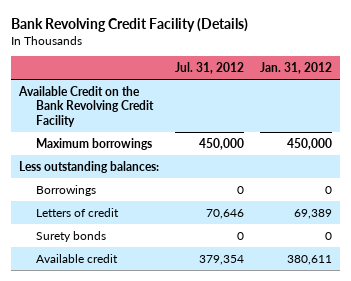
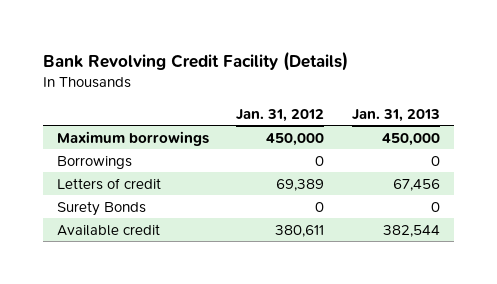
[175,62,245,75] Jul. 31, 2012 -> none
none -> [351,108,440,122] Jan. 31, 2013
[18,85,154,127] Available Credit on the Bank Revolving Credit Facility -> none
[19,160,160,173] Less outstanding balances: -> none
[35,230,106,242] Surety bonds -> [57,200,147,216] Surety Bonds

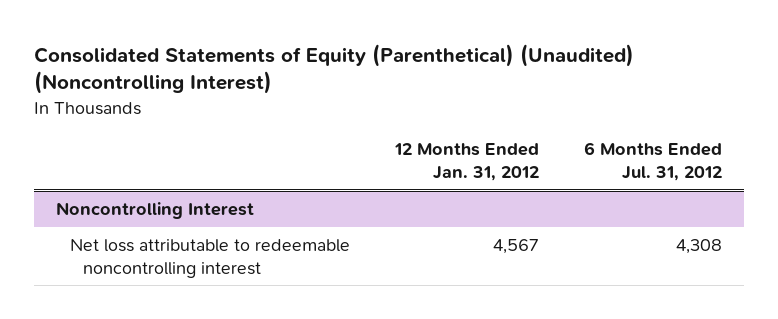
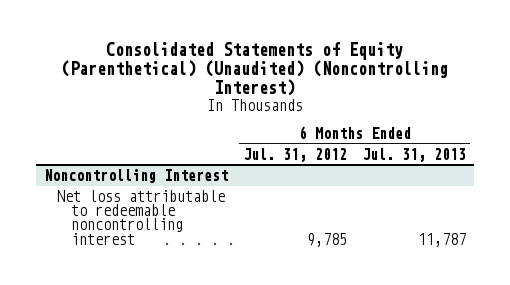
[393,143,539,182] 12 Months Ended Jan. 31, 2012 -> none
none -> [362,147,467,162] Jul. 31, 2013
[675,239,722,255] 4,308 -> [307,232,348,247] 9,785

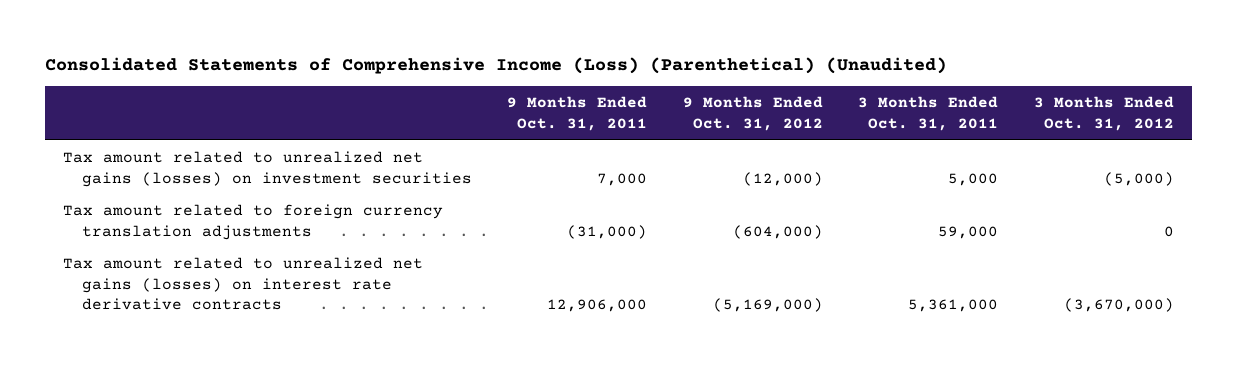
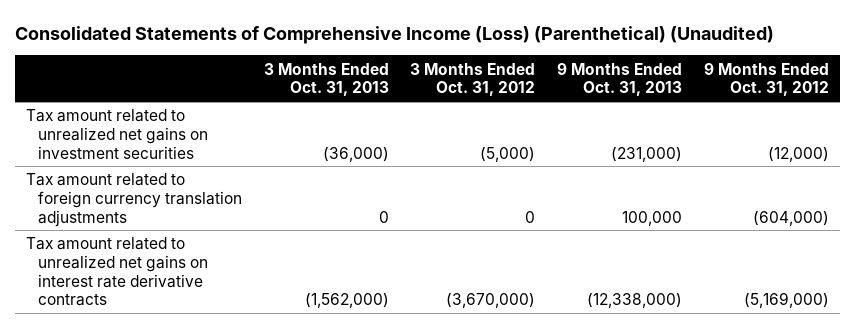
[507,96,648,131] 9 Months Ended Oct. 31, 2011 -> none
[858,96,999,131] 3 Months Ended Oct. 31, 2011 -> none
none -> [263,62,389,97] 3 Months Ended Oct. 31, 2013
none -> [557,62,683,97] 9 Months Ended Oct. 31, 2013
[62,151,472,187] Tax amount related to unrealized net gains (losses) on investment securities -> [26,109,209,159] Tax amount related to unrealized net gains on investment securities
[62,257,423,310] Tax amount related to unrealized net gains (losses) on interest rate derivative contracts -> [26,237,209,307] Tax amount related to unrealized net gains on interest rate derivative contracts

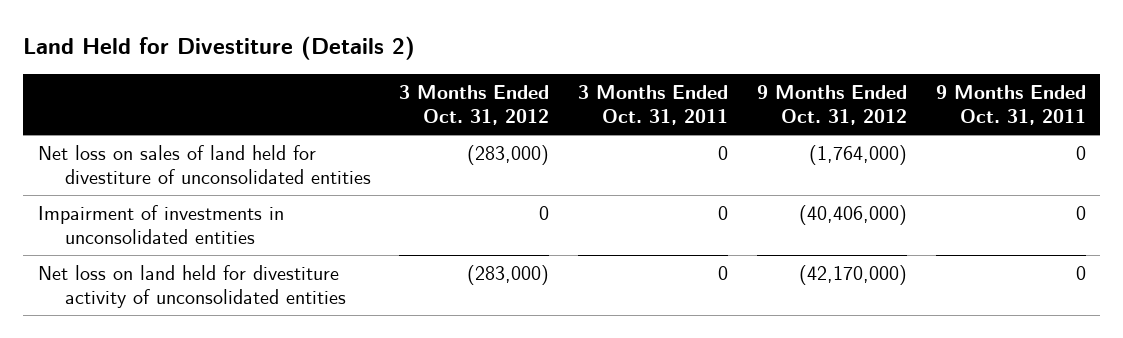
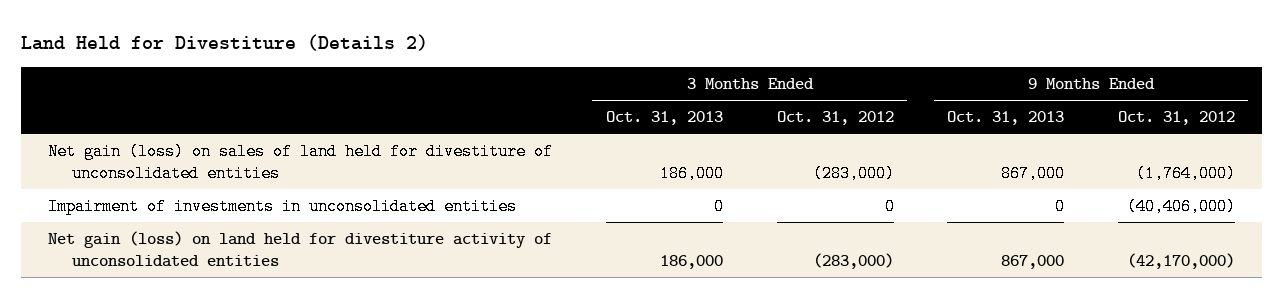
[578,85,729,126] 3 Months Ended Oct. 31, 2011 -> none
[935,85,1086,126] 9 Months Ended Oct. 31, 2011 -> none
none -> [605,111,723,126] Oct. 31, 2013
none -> [947,111,1065,126] Oct. 31, 2013
[37,145,371,184] Net loss on sales of land held for divestiture of unconsolidated entities -> [48,143,554,182] Net gain (loss) on sales of land held for divestiture of unconsolidated entities
[37,265,346,308] Net loss on land held for divestiture activity of unconsolidated entities -> [48,231,553,267] Net gain (loss) on land held for divestiture activity of unconsolidated entities

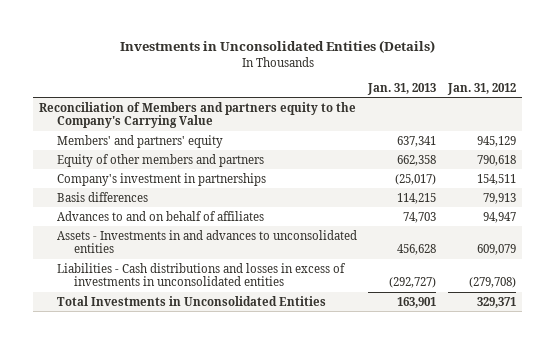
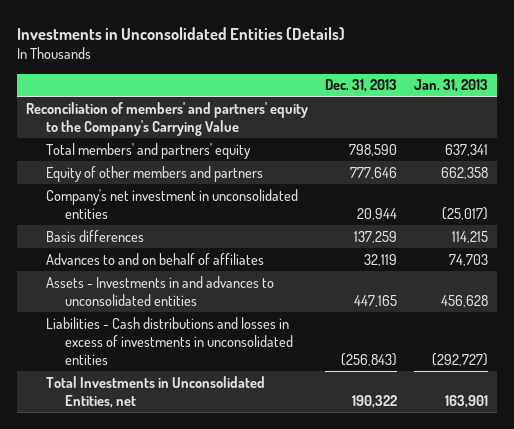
[447,82,517,95] Jan. 31, 2012 -> none
none -> [325,79,398,93] Dec. 31, 2013
[39,101,357,129] Reconciliation of Members and partners equity to the Company's Carrying Value -> [26,101,309,136] Reconciliation of members' and partners' equity to the Company's Carrying Value
[56,134,223,148] Members' and partners' equity -> [45,142,251,159] Total members' and partners' equity
[56,172,266,186] Company's investment in partnerships -> [45,188,298,219] Company's net investment in unconsolidated entities
[56,295,326,306] Total Investments in Unconsolidated Entities -> [45,375,265,408] Total Investments in Unconsolidated Entities, net

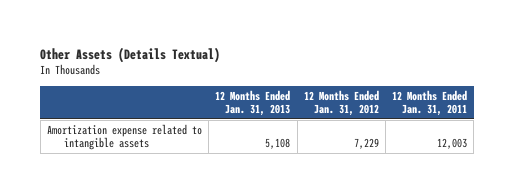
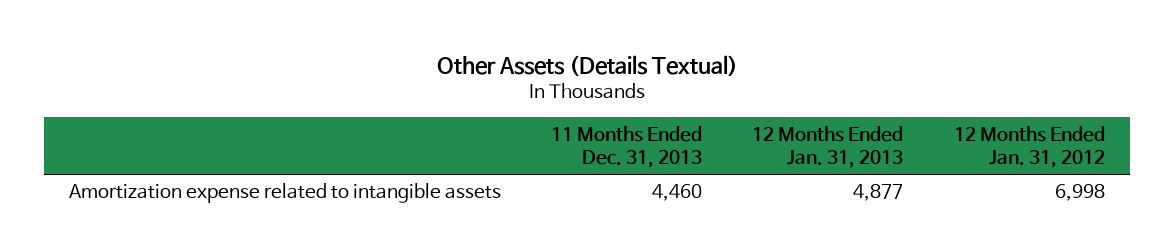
[391,89,467,117] 12 Months Ended Jan. 31, 2011 -> none
none -> [551,125,703,169] 11 Months Ended Dec. 31, 2013
[265,138,291,150] 5,108 -> [853,184,904,202] 4,877
[353,138,379,150] 7,229 -> [1054,184,1105,202] 6,998

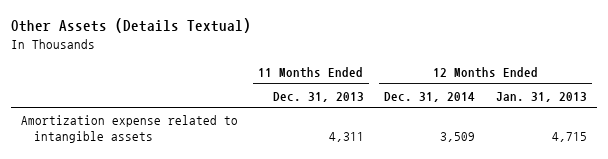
[953,125,1105,169] 12 Months Ended Jan. 31, 2012 -> none
none -> [384,91,476,102] Dec. 31, 2014
[652,184,703,202] 4,460 -> [328,132,364,143] 4,311
[853,184,904,202] 4,877 -> [552,132,588,143] 4,715

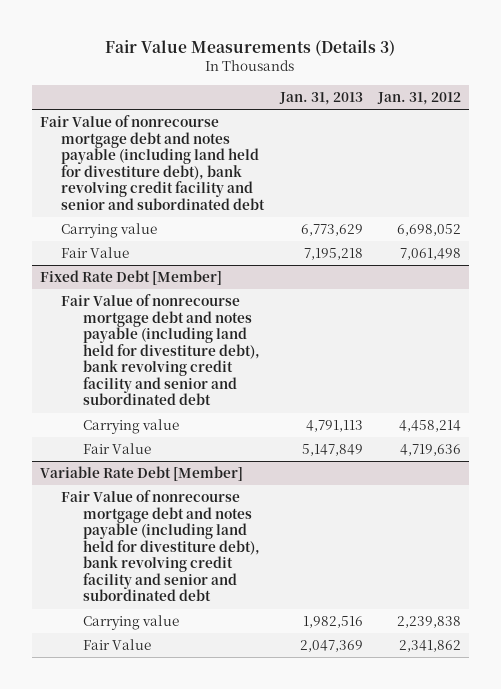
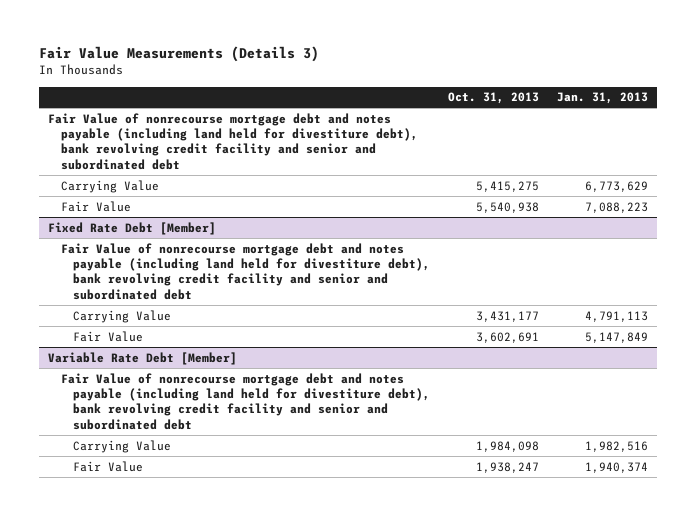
[376,91,461,105] Jan. 31, 2012 -> none
none -> [448,92,540,105] Oct. 31, 2013
[61,223,158,239] Carrying value -> [60,179,159,193] Carrying Value
[303,248,363,261] 7,195,218 -> [584,201,648,213] 7,088,223
[82,419,179,435] Carrying value -> [73,309,172,323] Carrying Value
[82,615,179,631] Carrying value -> [73,439,172,453] Carrying Value
[299,640,363,653] 2,047,369 -> [584,461,648,473] 1,940,374

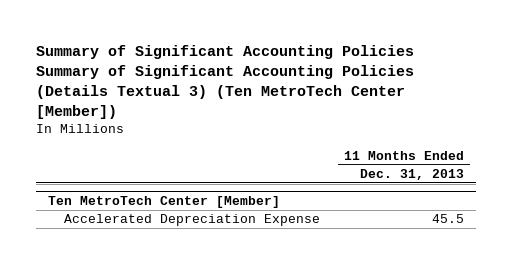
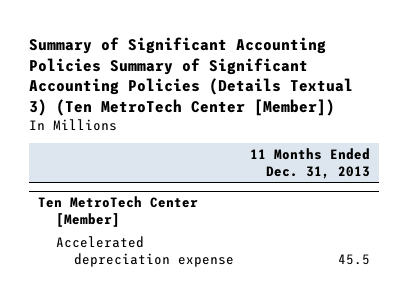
[63,214,320,227] Accelerated Depreciation Expense -> [55,235,234,267] Accelerated depreciation expense

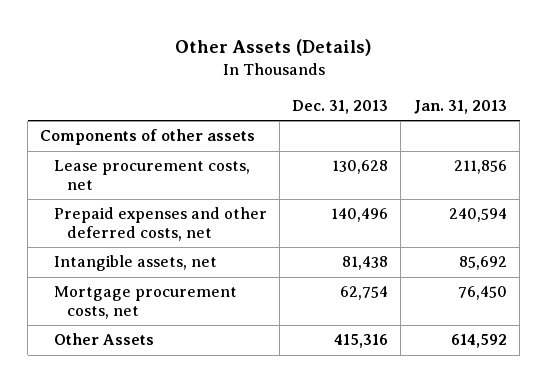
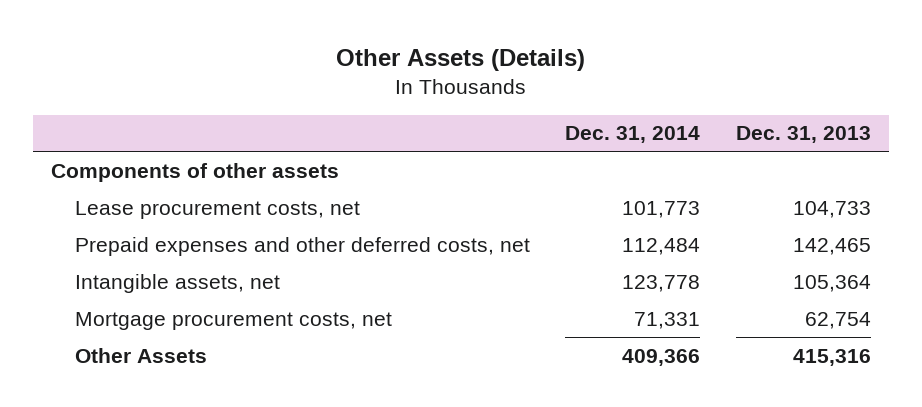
[413,100,507,115] Jan. 31, 2013 -> none
none -> [565,126,701,144] Dec. 31, 2014
[332,160,389,175] 130,628 -> [792,200,871,218] 104,733
[331,208,389,223] 140,496 -> [792,237,871,255] 142,465
[342,256,389,271] 81,438 -> [792,274,871,292] 105,364

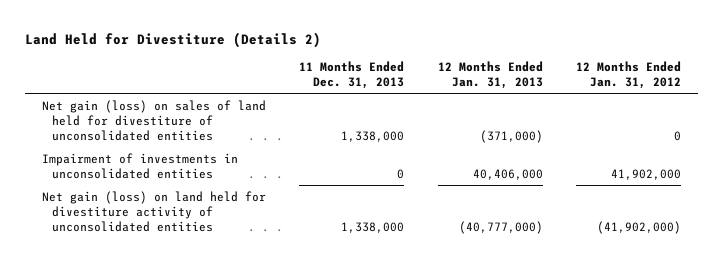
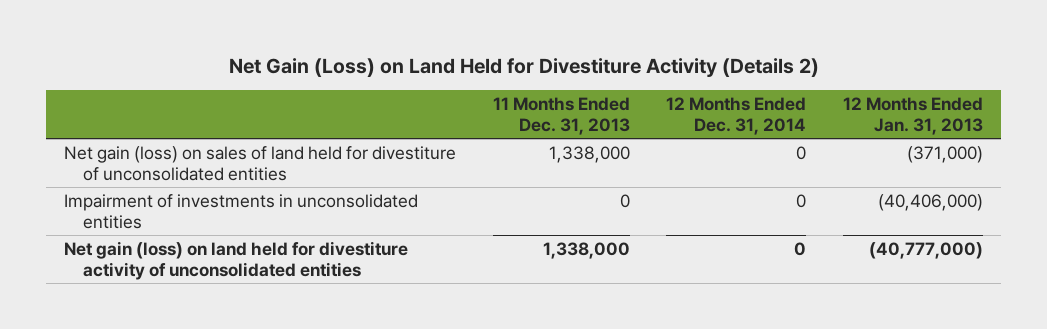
[25,31,322,48] Land Held for Divestiture (Details 2) -> [228,57,819,77] Net Gain (Loss) on Land Held for Divestiture Activity (Details 2)
[576,61,682,90] 12 Months Ended Jan. 31, 2012 -> none
none -> [666,96,807,136] 12 Months Ended Dec. 31, 2014
[472,168,543,180] 40,406,000 -> [878,193,984,211] (40,406,000)

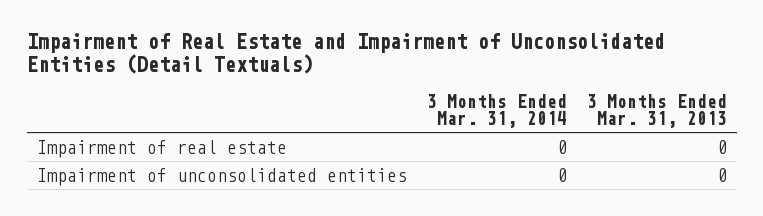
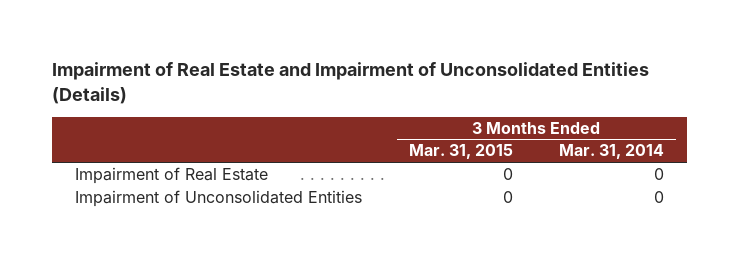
[26,33,665,75] Impairment of Real Estate and Impairment of Unconsolidated Entities (Detail Textuals) -> [51,62,649,105] Impairment of Real Estate and Impairment of Unconsolidated Entities (Details)
[586,93,727,129] 3 Months Ended Mar. 31, 2013 -> none
none -> [408,144,513,160] Mar. 31, 2015
[36,139,287,158] Impairment of real estate -> [75,167,269,185] Impairment of Real Estate
[36,167,407,186] Impairment of unconsolidated entities -> [75,190,363,208] Impairment of Unconsolidated Entities

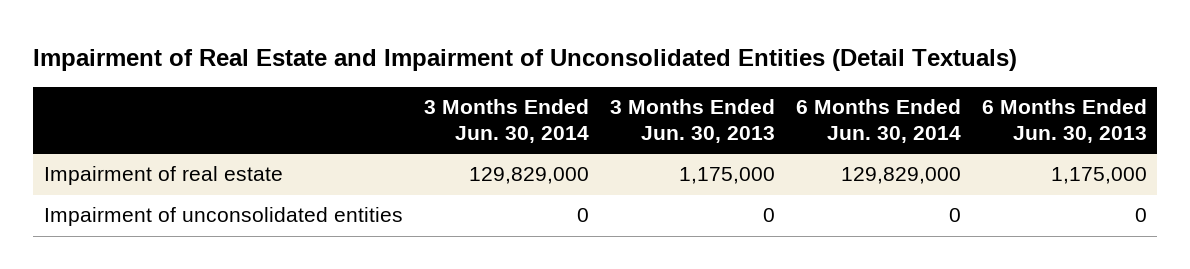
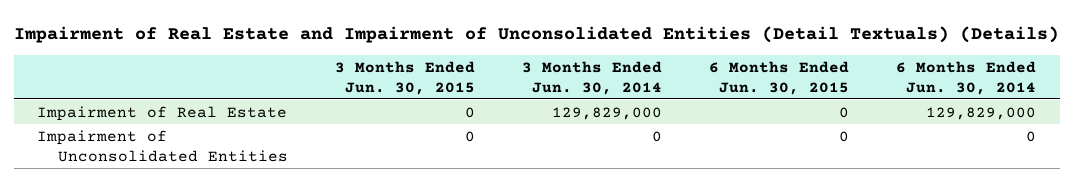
[33,48,1018,71] Impairment of Real Estate and Impairment of Unconsolidated Entities (Detail Textuals) -> [13,25,1059,43] Impairment of Real Estate and Impairment of Unconsolidated Entities (Detail Textuals) (Details)
[609,99,775,144] 3 Months Ended Jun. 30, 2013 -> none
[981,99,1147,144] 6 Months Ended Jun. 30, 2013 -> none
none -> [335,60,476,95] 3 Months Ended Jun. 30, 2015
none -> [709,60,850,95] 6 Months Ended Jun. 30, 2015
[43,166,283,186] Impairment of real estate -> [37,105,288,121] Impairment of Real Estate
[43,207,403,227] Impairment of unconsolidated entities -> [37,129,289,162] Impairment of Unconsolidated Entities

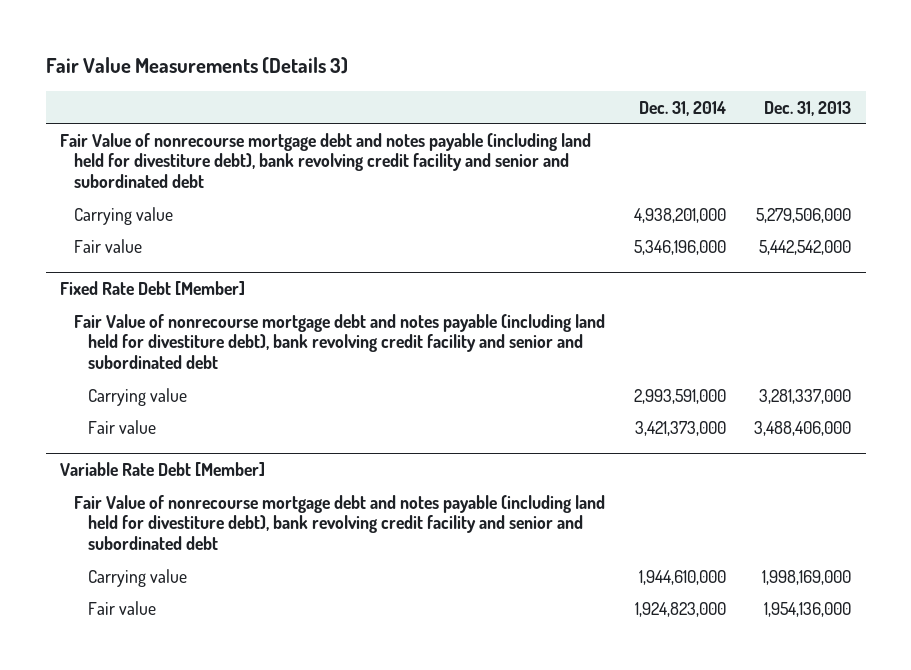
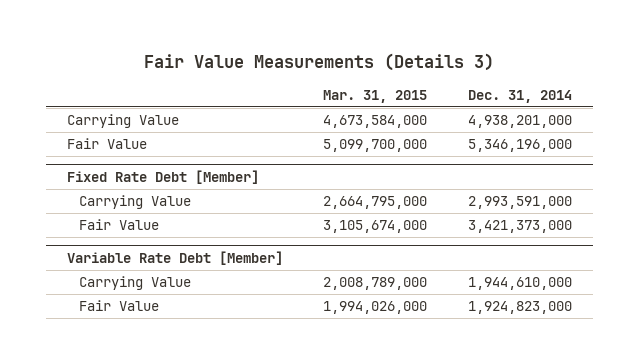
[764,100,852,116] Dec. 31, 2013 -> none
none -> [323,89,428,103] Mar. 31, 2015
[60,132,592,189] Fair Value of nonrecourse mortgage debt and notes payable (including land held for divestiture debt), bank revolving credit facility and senior and subordinated debt -> none
[73,206,173,225] Carrying value -> [66,114,179,129] Carrying Value
[73,238,142,253] Fair value -> [66,138,147,150] Fair Value
[73,313,605,370] Fair Value of nonrecourse mortgage debt and notes payable (including land held for divestiture debt), bank revolving credit facility and senior and subordinated debt -> none
[87,387,187,406] Carrying value -> [79,195,192,210] Carrying Value
[87,419,156,434] Fair value -> [79,219,160,231] Fair Value
[73,494,605,551] Fair Value of nonrecourse mortgage debt and notes payable (including land held for divestiture debt), bank revolving credit facility and senior and subordinated debt -> none
[87,568,187,587] Carrying value -> [79,276,192,291] Carrying Value
[87,600,156,615] Fair value -> [79,300,160,312] Fair Value

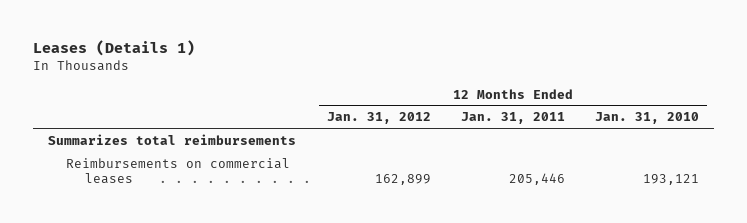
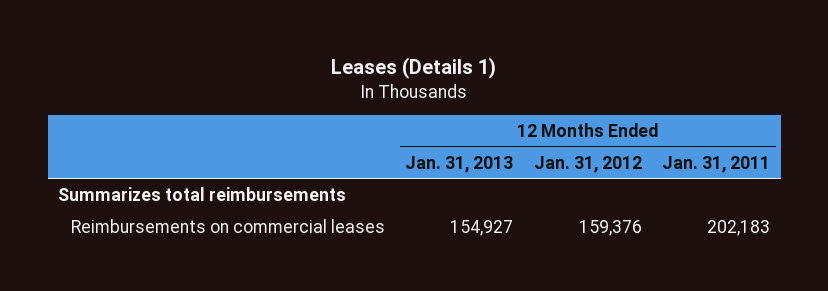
[595,112,700,125] Jan. 31, 2010 -> none
none -> [405,155,514,173] Jan. 31, 2013
[374,174,431,186] 162,899 -> [578,219,642,236] 159,376
[508,173,565,186] 205,446 -> [707,219,771,236] 202,183

